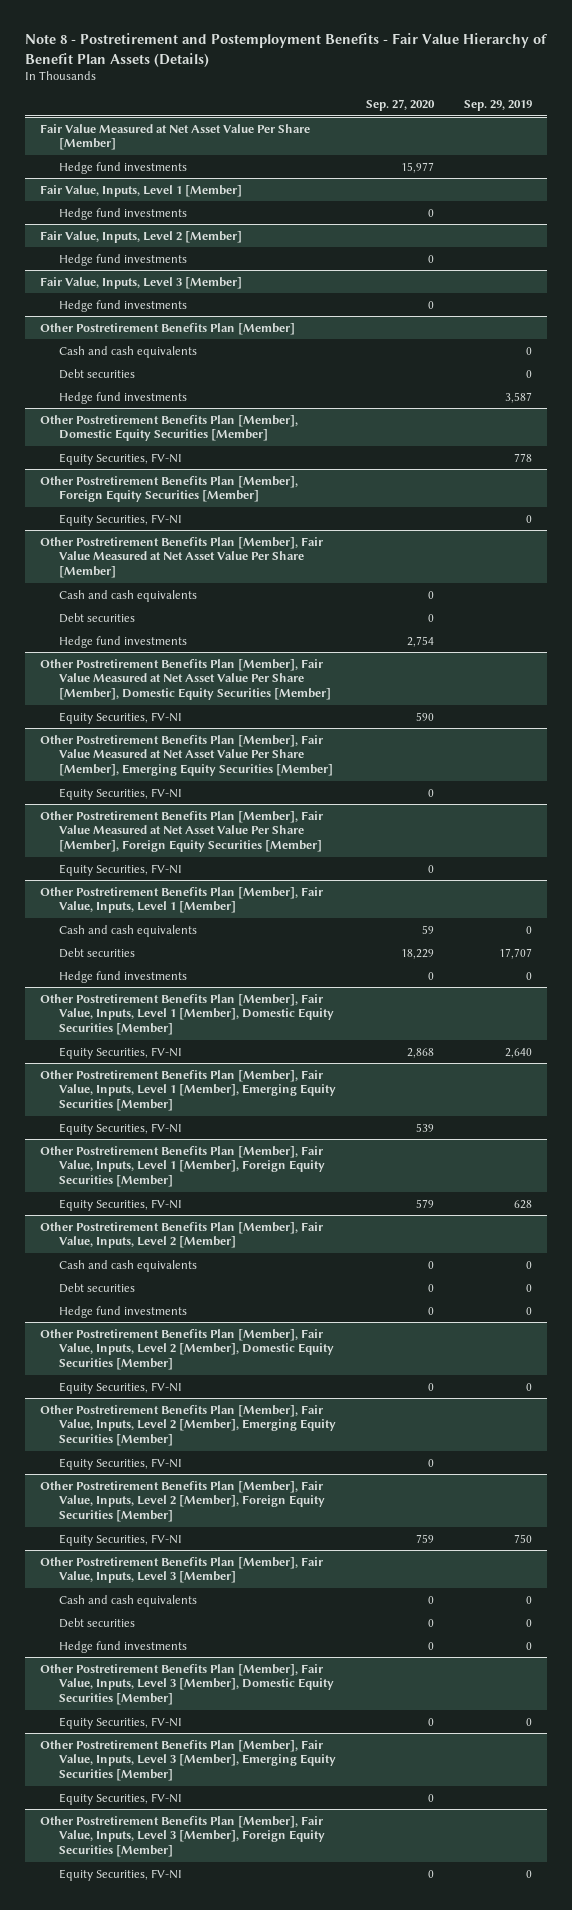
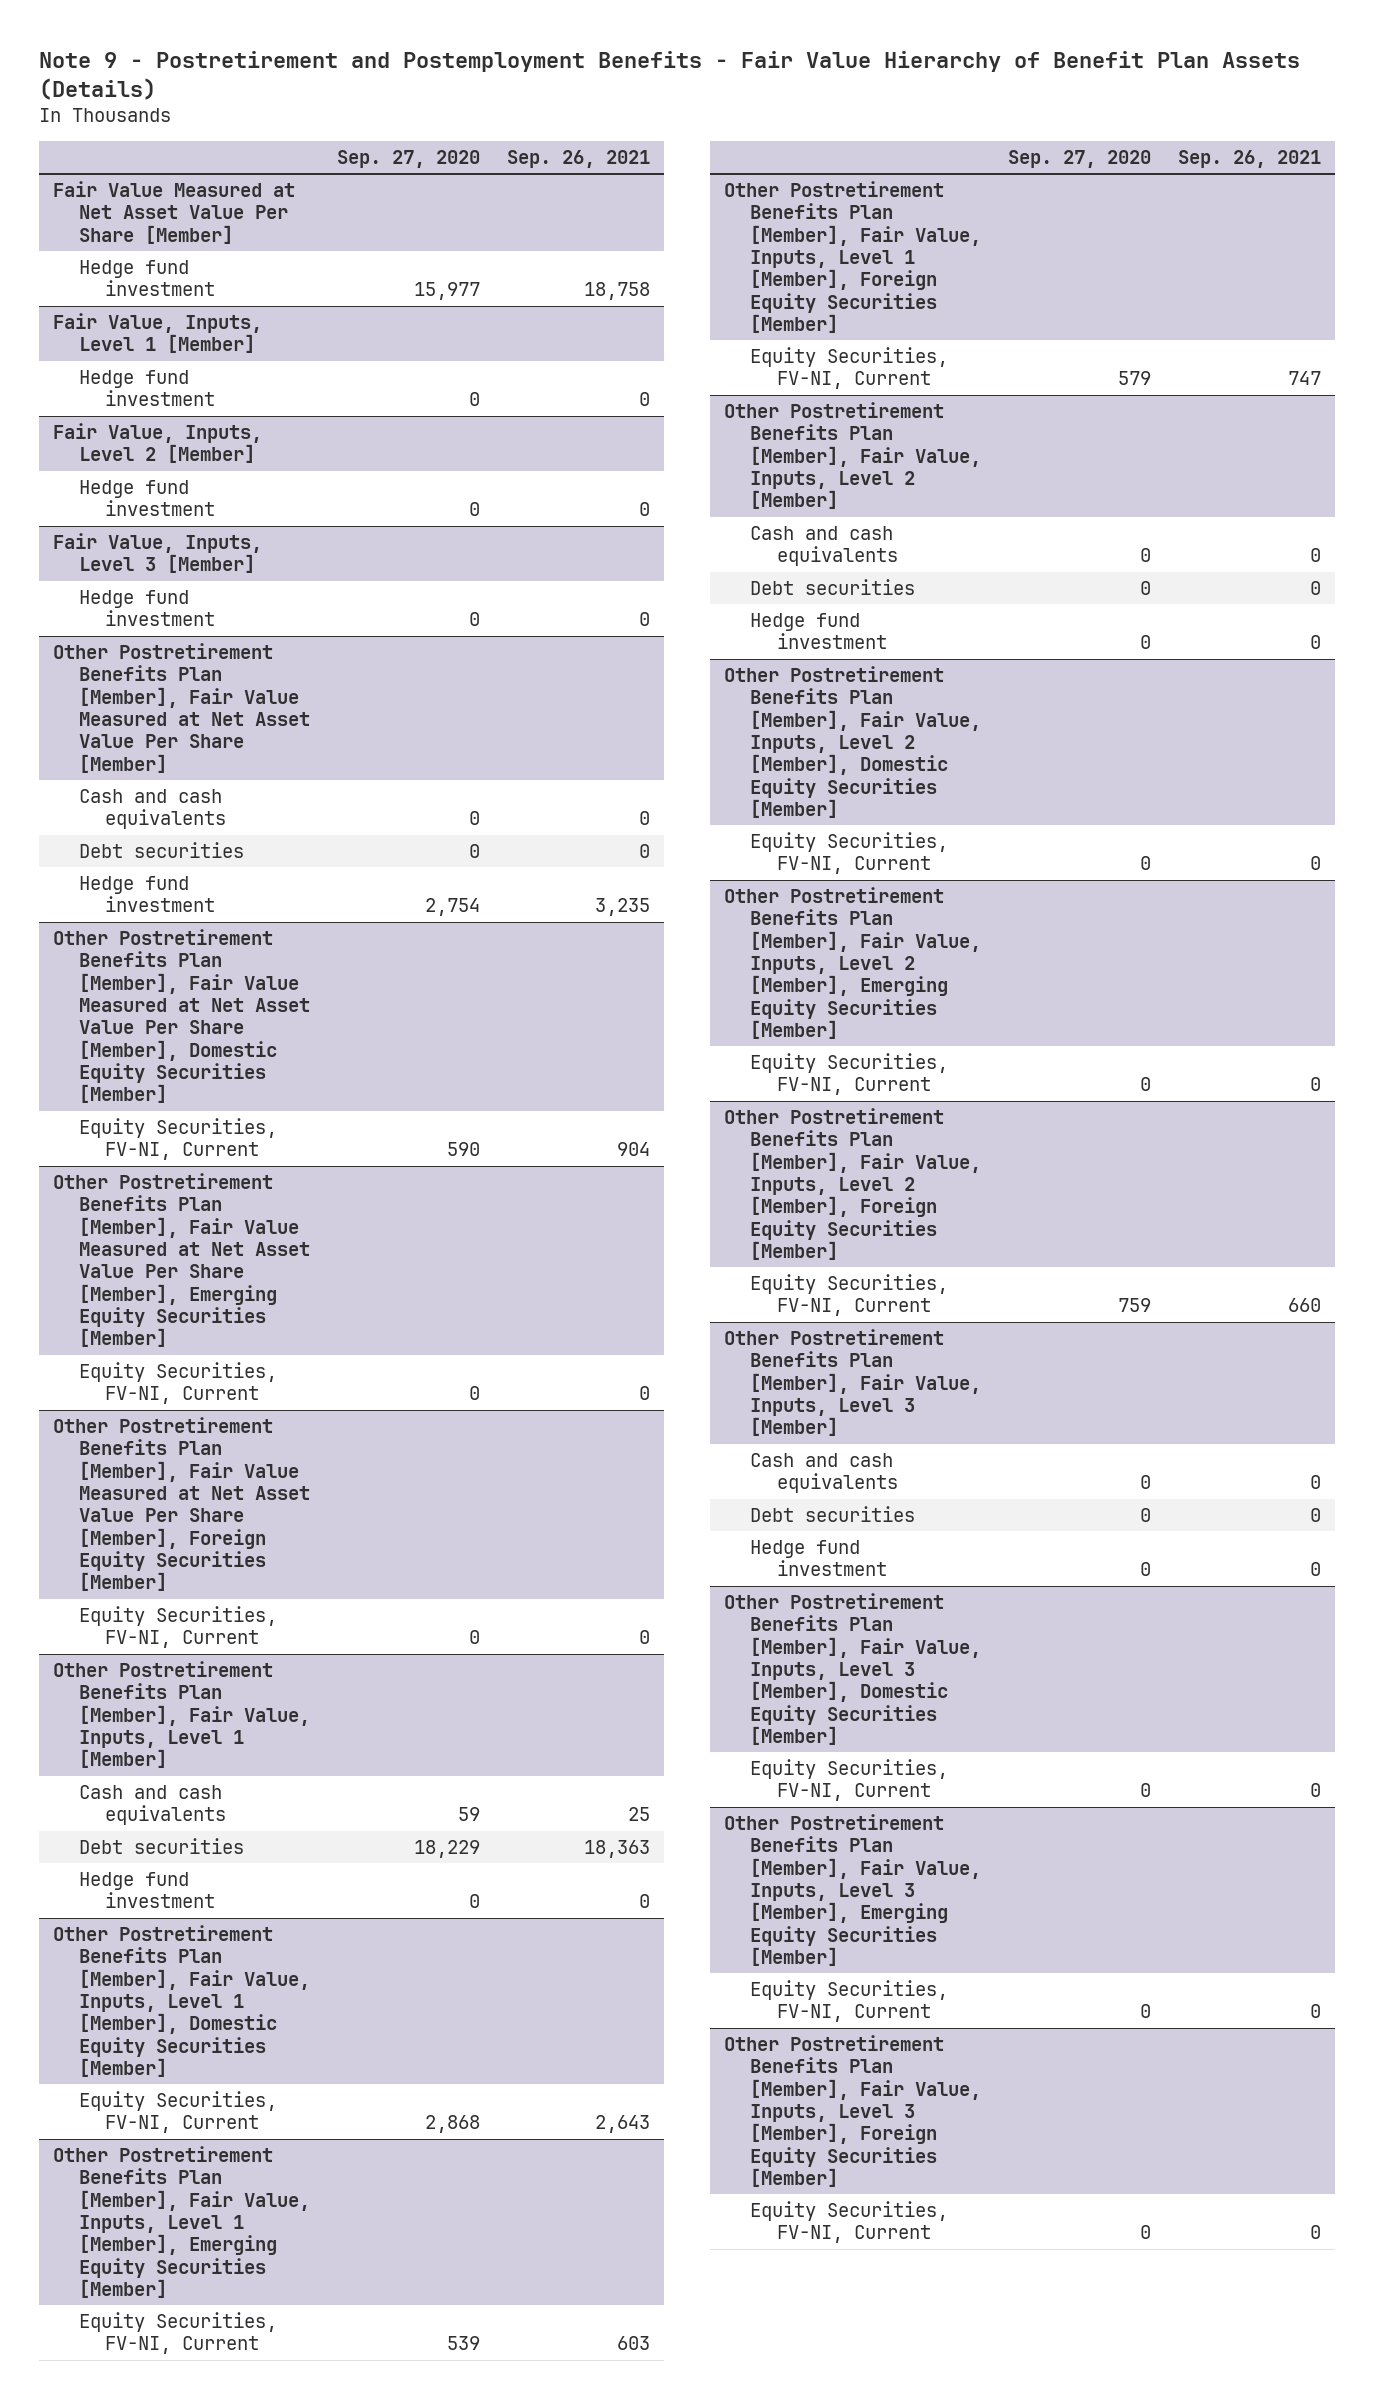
[25,33,549,67] Note 8 - Postretirement and Postemployment Benefits - Fair Value Hierarchy of Benefit Plan Assets (Details) -> [39,50,1301,100] Note 9 - Postretirement and Postemployment Benefits - Fair Value Hierarchy of Benefit Plan Assets (Details)
[464,100,533,112] Sep. 29, 2019 -> none
none -> [507,149,651,168] Sep. 26, 2021
[59,161,188,174] Hedge fund investments -> [78,259,216,297] Hedge fund investment
[59,207,188,220] Hedge fund investments -> [78,369,216,407] Hedge fund investment
[59,253,188,266] Hedge fund investments -> [78,479,216,517] Hedge fund investment
[39,322,295,335] Other Postretirement Benefits Plan [Member] -> none
[59,345,198,358] Cash and cash equivalents -> none
[59,368,136,379] Debt securities -> none
[59,391,188,404] Hedge fund investments -> none
[39,414,298,442] Other Postretirement Benefits Plan [Member], Domestic Equity Securities [Member] -> none
[59,452,183,465] Equity Securities, FV-NI -> none
[39,475,298,503] Other Postretirement Benefits Plan [Member], Foreign Equity Securities [Member] -> none
[59,513,183,526] Equity Securities, FV-NI -> none
[59,299,188,312] Hedge fund investments -> [78,589,216,627] Hedge fund investment
[59,635,188,648] Hedge fund investments -> [78,875,216,913] Hedge fund investment
[59,711,183,724] Equity Securities, FV-NI -> [78,1117,277,1161] Equity Securities, FV-NI, Current
[59,787,183,800] Equity Securities, FV-NI -> [78,1361,277,1405] Equity Securities, FV-NI, Current
[59,863,183,876] Equity Securities, FV-NI -> [78,1605,277,1649] Equity Securities, FV-NI, Current
[59,970,188,983] Hedge fund investments -> [78,1871,216,1909] Hedge fund investment
[59,1046,183,1059] Equity Securities, FV-NI -> [78,2090,277,2134] Equity Securities, FV-NI, Current
[59,1122,183,1135] Equity Securities, FV-NI -> [78,2311,277,2355] Equity Securities, FV-NI, Current
[59,1198,183,1211] Equity Securities, FV-NI -> [750,346,949,390] Equity Securities, FV-NI, Current
[59,1305,188,1318] Hedge fund investments -> [750,612,887,650] Hedge fund investment
[59,1381,183,1394] Equity Securities, FV-NI -> [750,831,949,875] Equity Securities, FV-NI, Current
[59,1457,183,1470] Equity Securities, FV-NI -> [750,1052,949,1096] Equity Securities, FV-NI, Current
[59,1533,183,1546] Equity Securities, FV-NI -> [750,1273,949,1317] Equity Securities, FV-NI, Current
[59,1640,188,1653] Hedge fund investments -> [750,1539,887,1577] Hedge fund investment
[59,1716,183,1729] Equity Securities, FV-NI -> [750,1758,949,1802] Equity Securities, FV-NI, Current
[59,1792,183,1805] Equity Securities, FV-NI -> [750,1979,949,2023] Equity Securities, FV-NI, Current
[59,1868,183,1881] Equity Securities, FV-NI -> [750,2200,949,2244] Equity Securities, FV-NI, Current

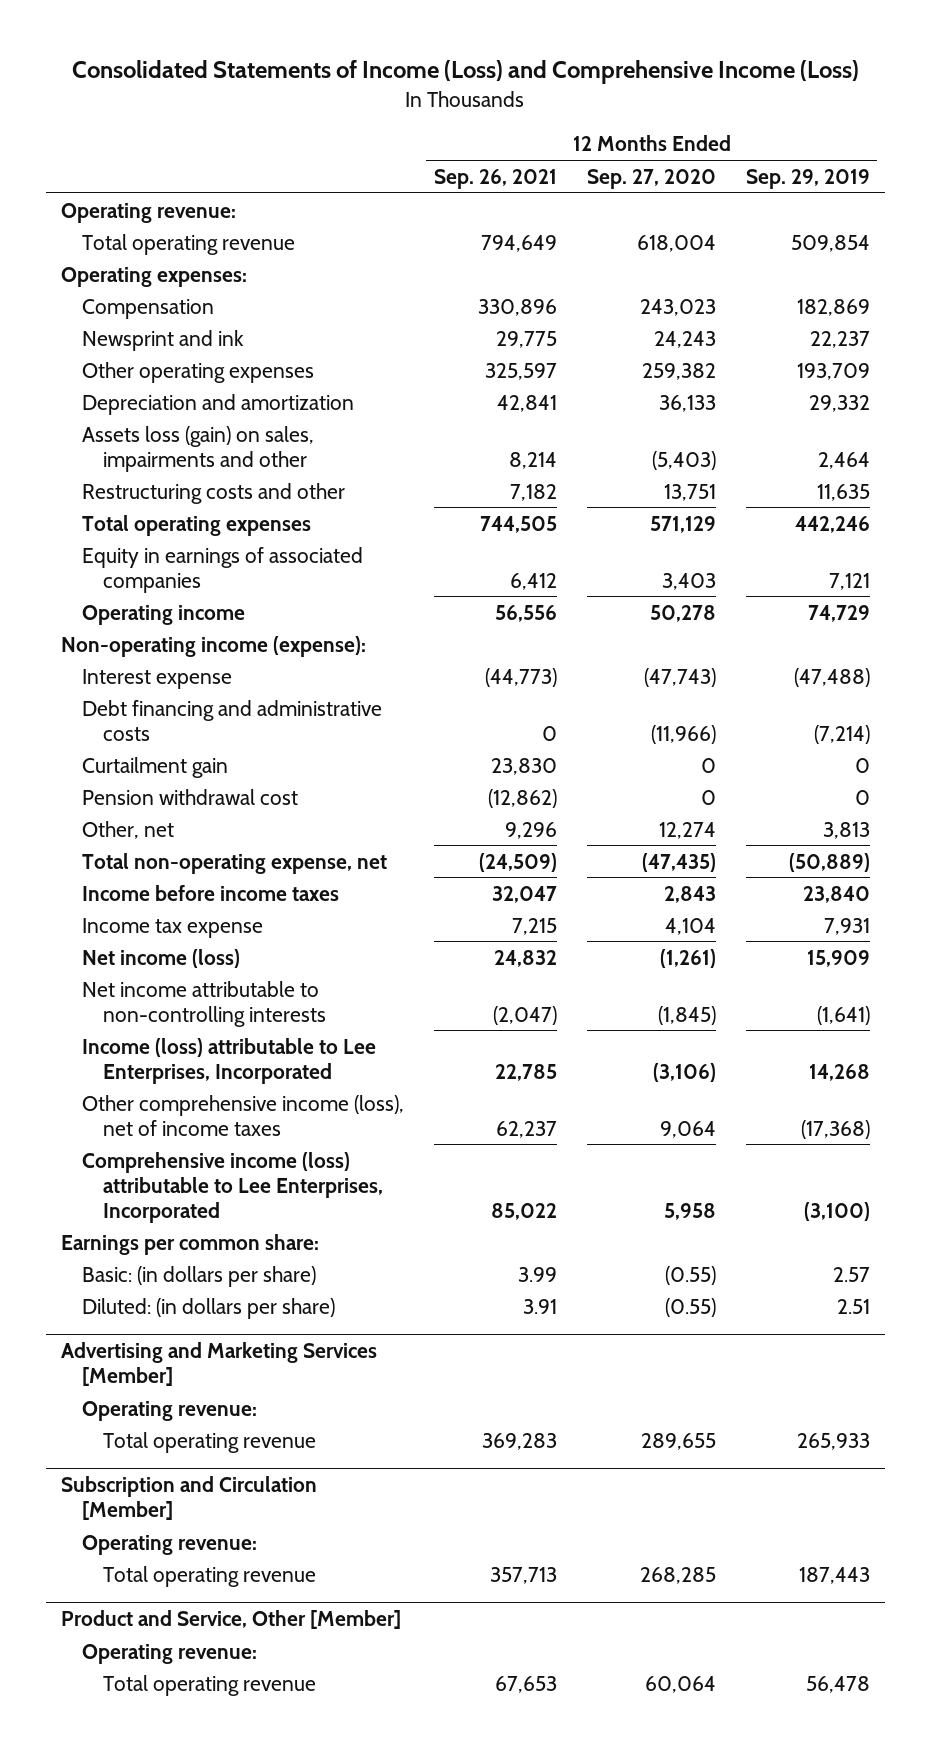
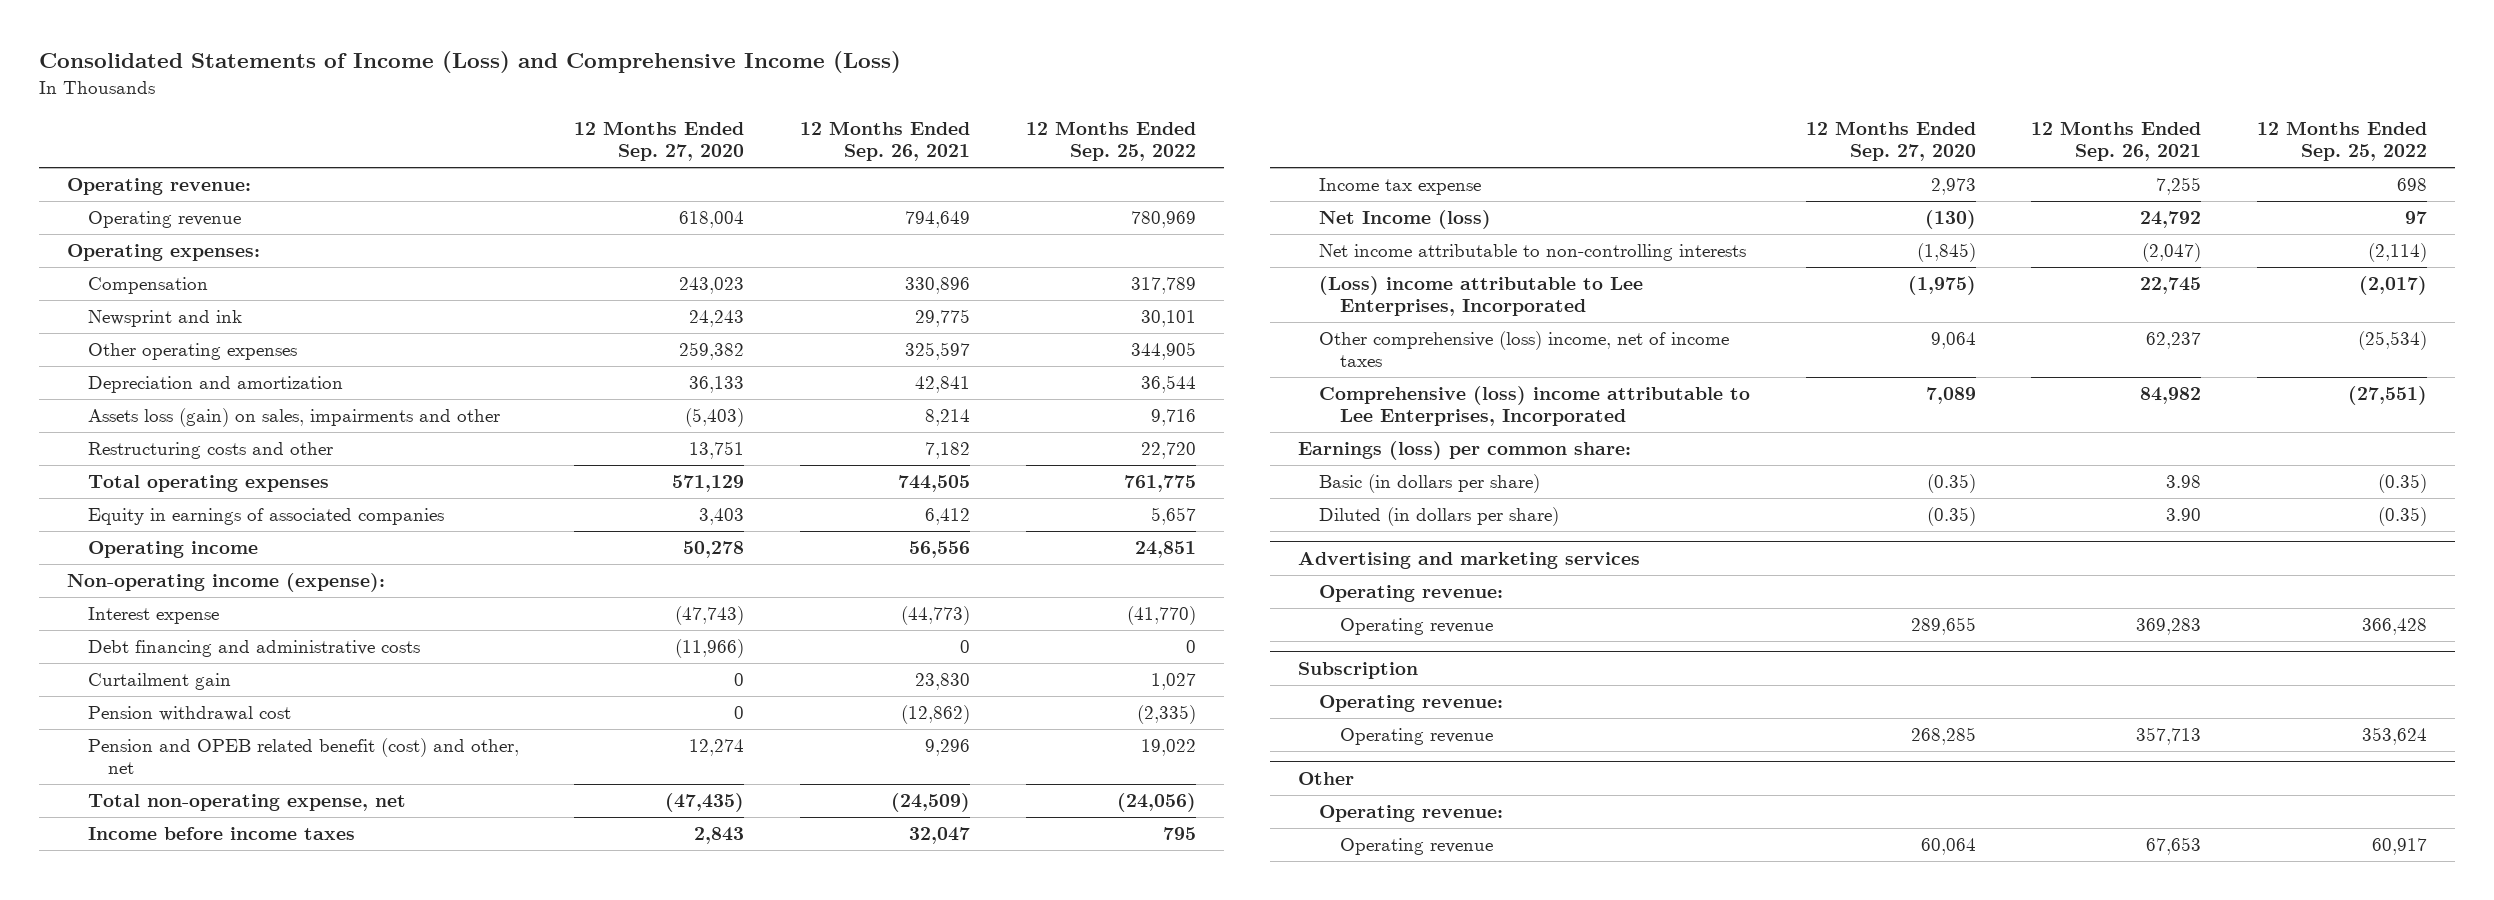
[745,168,870,189] Sep. 29, 2019 -> none
none -> [1025,121,1196,162] 12 Months Ended Sep. 25, 2022
[81,233,295,255] Total operating revenue -> [87,210,241,228] Operating revenue
[81,820,174,839] Other, net -> [87,737,519,774] Pension and OPEB related benefit (cost) and other, net
[511,917,557,935] 7,215 -> [2156,176,2202,195] 7,255
[664,917,716,935] 4,104 -> [1930,177,1976,195] 2,973
[81,948,240,968] Net income (loss) -> [1318,209,1491,229] Net Income (loss)
[493,949,557,967] 24,832 -> [2140,210,2202,228] 24,792
[659,948,716,968] (1,261) -> [1924,209,1976,229] (130)
[81,1037,376,1084] Income (loss) attributable to Lee Enterprises, Incorporated -> [1318,275,1643,316] (Loss) income attributable to Lee Enterprises, Incorporated
[494,1063,557,1081] 22,785 -> [2140,276,2202,294] 22,745
[652,1062,716,1082] (3,106) -> [1907,275,1976,295] (1,975)
[81,1094,404,1136] Other comprehensive income (loss), net of income taxes -> [1318,330,1729,367] Other comprehensive (loss) income, net of income taxes
[81,1151,383,1223] Comprehensive income (loss) attributable to Lee Enterprises, Incorporated -> [1318,385,1750,426] Comprehensive (loss) income attributable to Lee Enterprises, Incorporated
[490,1202,557,1220] 85,022 -> [2140,386,2202,404] 84,982
[663,1202,716,1220] 5,958 -> [1925,386,1976,404] 7,089
[60,1233,319,1255] Earnings per common share: -> [1298,440,1632,460] Earnings (loss) per common share:
[81,1265,316,1287] Basic: (in dollars per share) -> [1318,473,1540,493] Basic (in dollars per share)
[517,1266,557,1282] 3.99 -> [2166,474,2202,488] 3.98
[664,1265,716,1285] (0.55) -> [1926,473,1976,493] (0.35)
[81,1297,335,1319] Diluted: (in dollars per share) -> [1318,506,1559,526] Diluted (in dollars per share)
[522,1298,557,1314] 3.91 -> [2166,507,2202,521] 3.90
[664,1297,716,1317] (0.55) -> [1926,506,1976,526] (0.35)
[60,1342,377,1387] Advertising and Marketing Services [Member] -> [1298,551,1641,569] Advertising and marketing services
[102,1431,316,1453] Total operating revenue -> [1339,617,1493,635] Operating revenue
[60,1476,317,1521] Subscription and Circulation [Member] -> [1298,661,1419,679] Subscription
[102,1565,316,1587] Total operating revenue -> [1339,727,1493,745] Operating revenue
[60,1610,401,1630] Product and Service, Other [Member] -> [1298,771,1355,785] Other
[102,1674,316,1696] Total operating revenue -> [1339,837,1493,855] Operating revenue

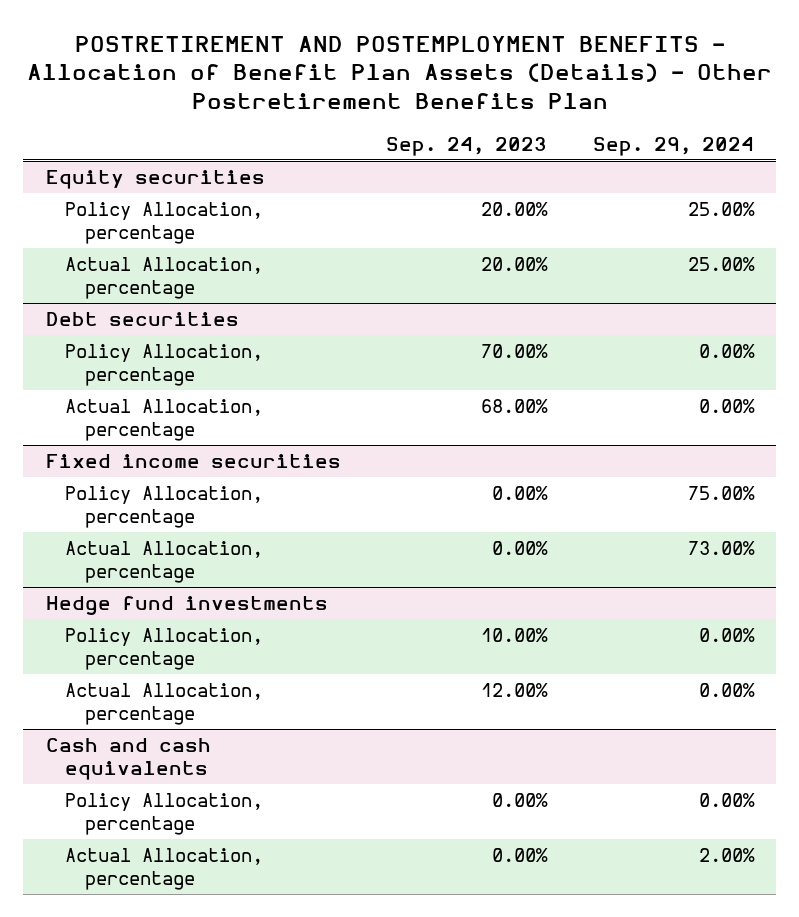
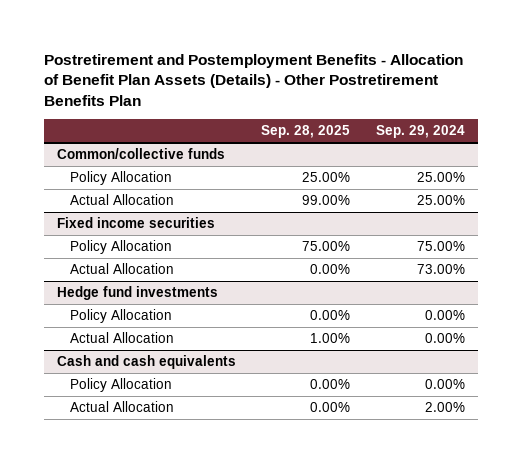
[26,35,772,110] POSTRETIREMENT AND POSTEMPLOYMENT BENEFITS - Allocation of Benefit Plan Assets (Details) - Other Postretirement Benefits Plan -> [43,53,463,107] Postretirement and Postemployment Benefits - Allocation of Benefit Plan Assets (Details) - Other Postretirement Benefits Plan
[386,136,548,156] Sep. 24, 2023 -> none
none -> [261,125,351,139] Sep. 28, 2025
[45,312,239,327] Debt securities -> none
[65,344,264,387] Policy Allocation, percentage -> none
[65,399,264,442] Actual Allocation, percentage -> none
[45,170,265,190] Equity securities -> [56,147,225,159] Common/collective funds
[65,202,264,245] Policy Allocation, percentage -> [70,170,173,185] Policy Allocation
[65,257,264,300] Actual Allocation, percentage -> [70,193,175,205] Actual Allocation
[65,486,264,529] Policy Allocation, percentage -> [70,239,173,254] Policy Allocation
[65,541,264,584] Actual Allocation, percentage -> [70,262,175,274] Actual Allocation
[65,628,264,671] Policy Allocation, percentage -> [70,308,173,323] Policy Allocation
[65,683,264,726] Actual Allocation, percentage -> [70,331,175,343] Actual Allocation
[65,793,264,836] Policy Allocation, percentage -> [70,377,173,392] Policy Allocation
[65,848,264,891] Actual Allocation, percentage -> [70,400,175,412] Actual Allocation

